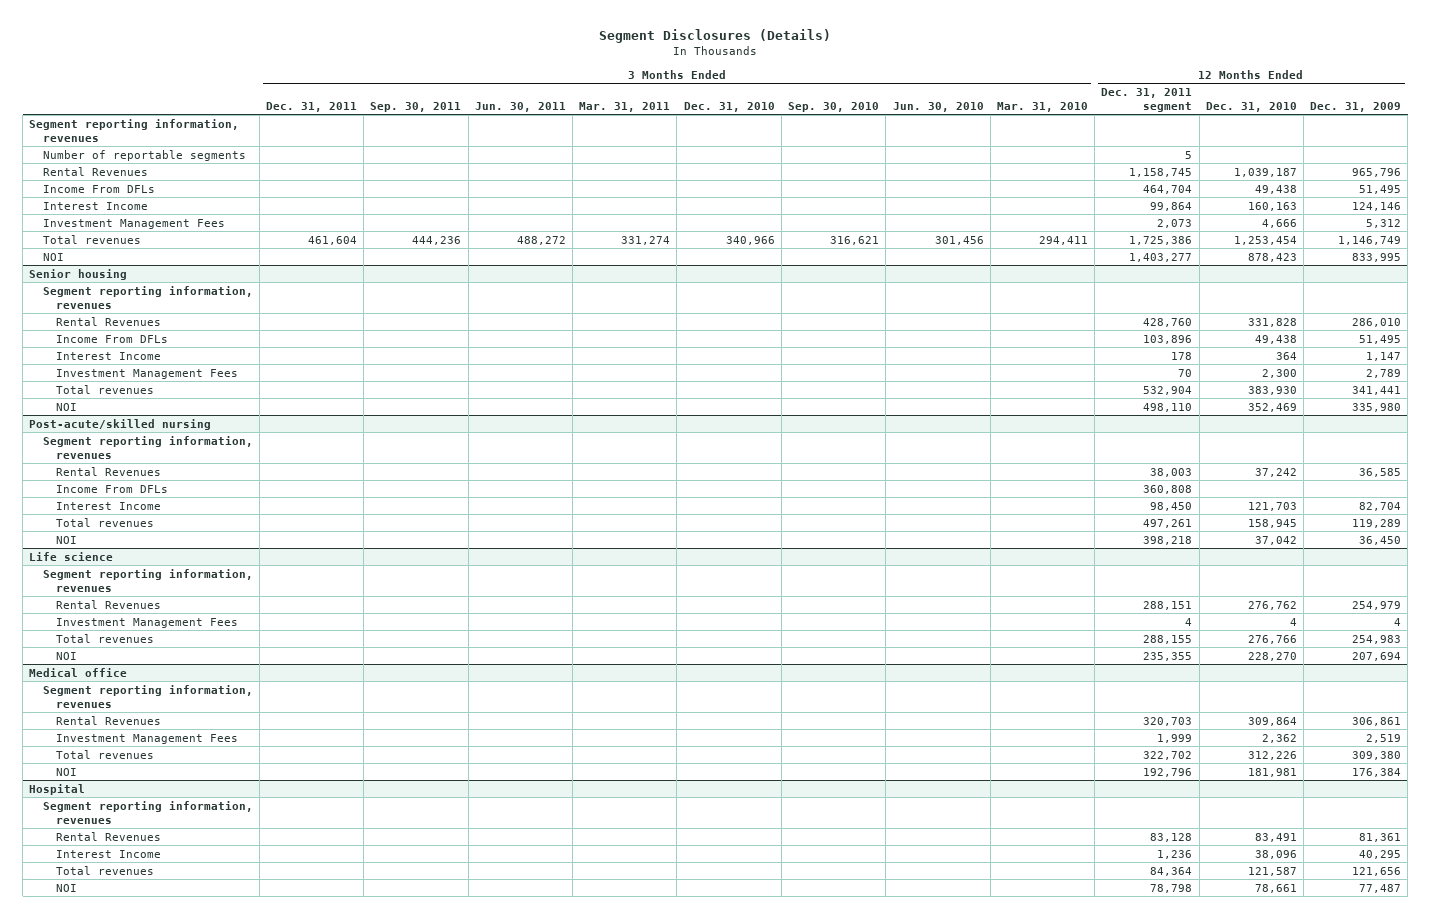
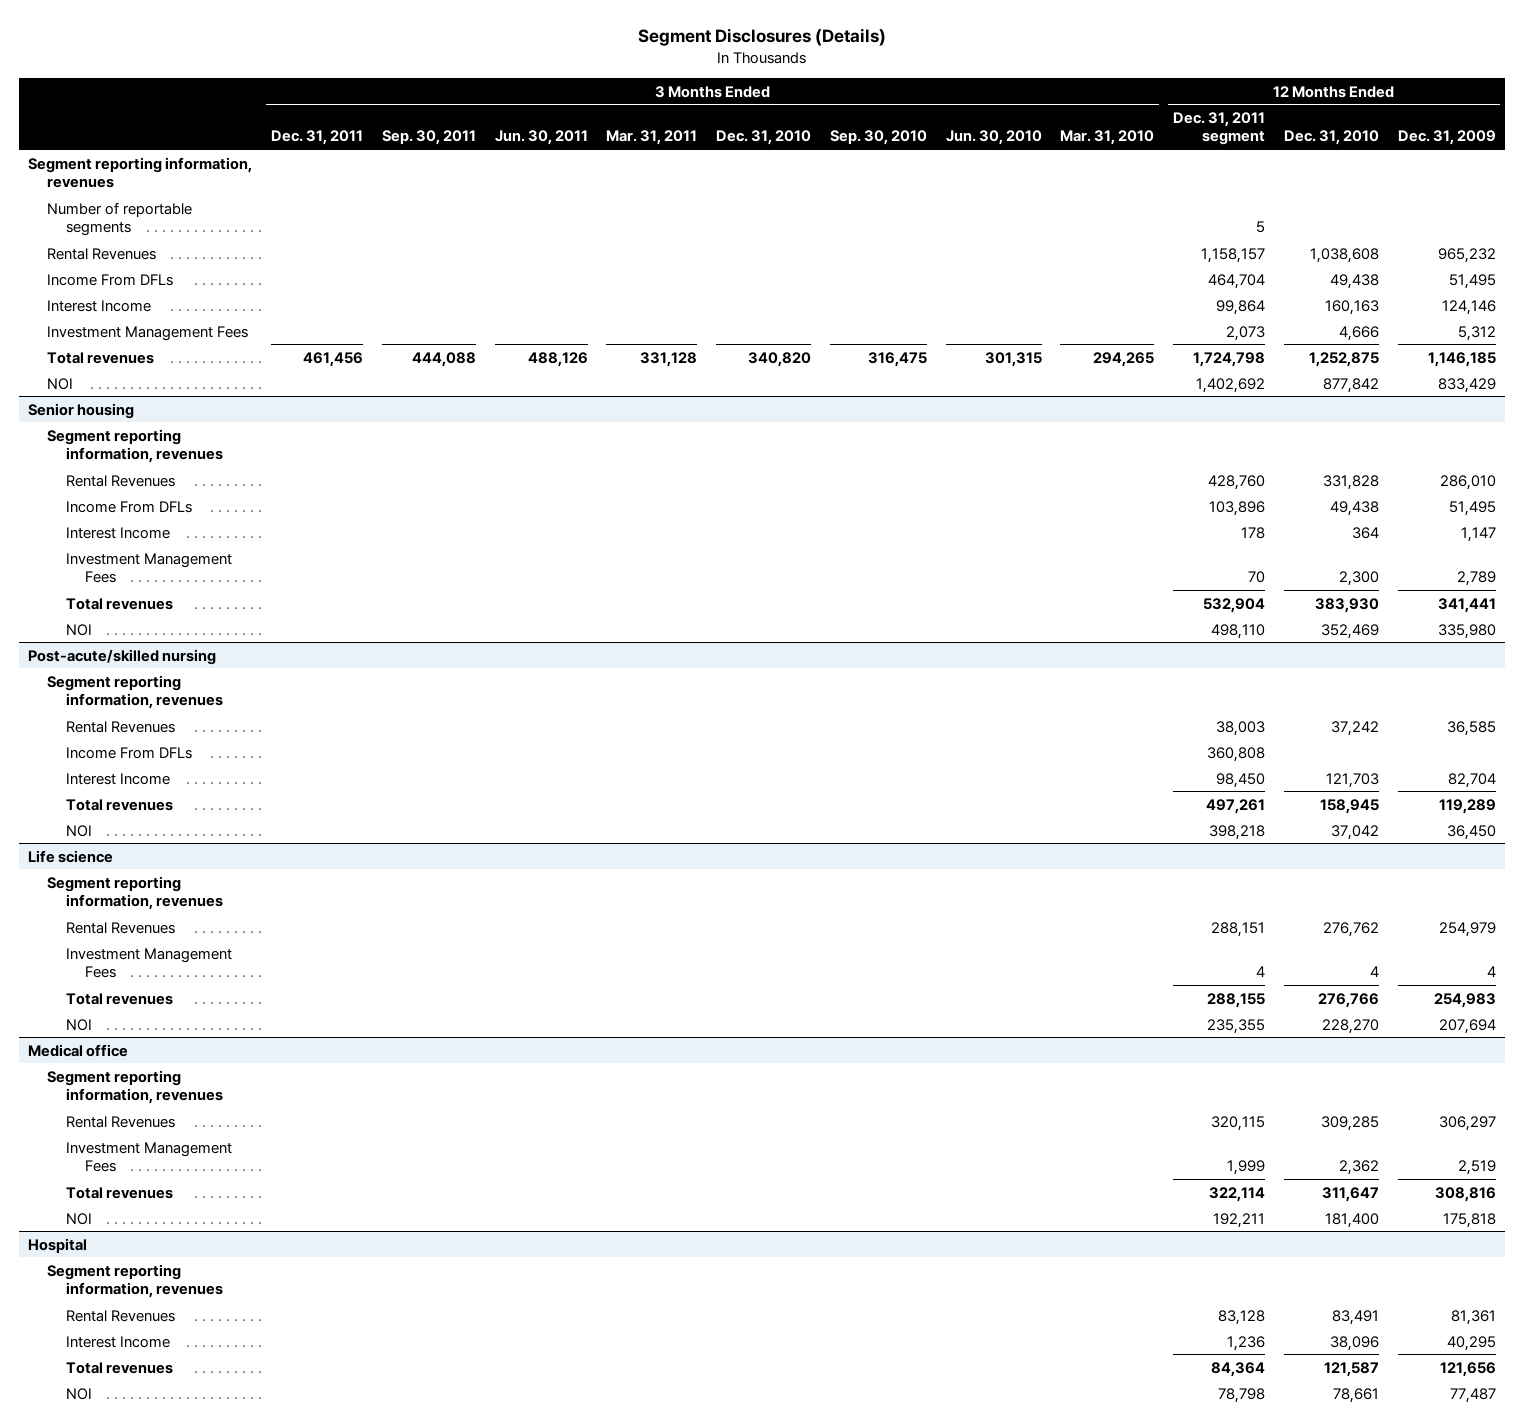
[1129,167,1193,177] 1,158,745 -> [1201,247,1266,263] 1,158,157
[1233,167,1297,177] 1,039,187 -> [1309,247,1379,263] 1,038,608
[1352,167,1402,177] 965,796 -> [1437,247,1496,263] 965,232
[308,235,358,245] 461,604 -> [302,351,363,367] 461,456
[412,235,462,245] 444,236 -> [411,351,476,367] 444,088
[516,235,566,245] 488,272 -> [527,351,588,367] 488,126
[621,235,671,245] 331,274 -> [640,351,698,367] 331,128
[725,235,775,245] 340,966 -> [748,351,812,367] 340,820
[830,235,880,245] 316,621 -> [867,351,927,367] 316,475
[934,235,984,245] 301,456 -> [984,351,1042,367] 301,315
[1038,235,1088,245] 294,411 -> [1093,351,1155,367] 294,265
[1129,235,1193,245] 1,725,386 -> [1193,351,1266,367] 1,724,798
[1233,235,1297,245] 1,253,454 -> [1308,351,1379,367] 1,252,875
[1338,235,1402,245] 1,146,749 -> [1427,351,1496,367] 1,146,185
[1129,252,1193,262] 1,403,277 -> [1196,377,1266,393] 1,402,692
[1247,252,1297,262] 878,423 -> [1322,377,1379,393] 877,842
[1352,252,1402,262] 833,995 -> [1437,377,1496,393] 833,429
[1143,716,1193,726] 320,703 -> [1211,1115,1266,1131] 320,115
[1247,716,1297,726] 309,864 -> [1320,1115,1379,1131] 309,285
[1352,716,1402,726] 306,861 -> [1438,1115,1496,1131] 306,297
[1143,750,1193,760] 322,702 -> [1209,1186,1266,1202] 322,114
[1247,750,1297,760] 312,226 -> [1321,1186,1379,1202] 311,647
[1352,750,1402,760] 309,380 -> [1434,1186,1496,1202] 308,816
[1143,767,1193,777] 192,796 -> [1213,1212,1266,1228] 192,211
[1247,767,1297,777] 181,981 -> [1324,1212,1379,1228] 181,400
[1352,767,1402,777] 176,384 -> [1442,1212,1496,1228] 175,818

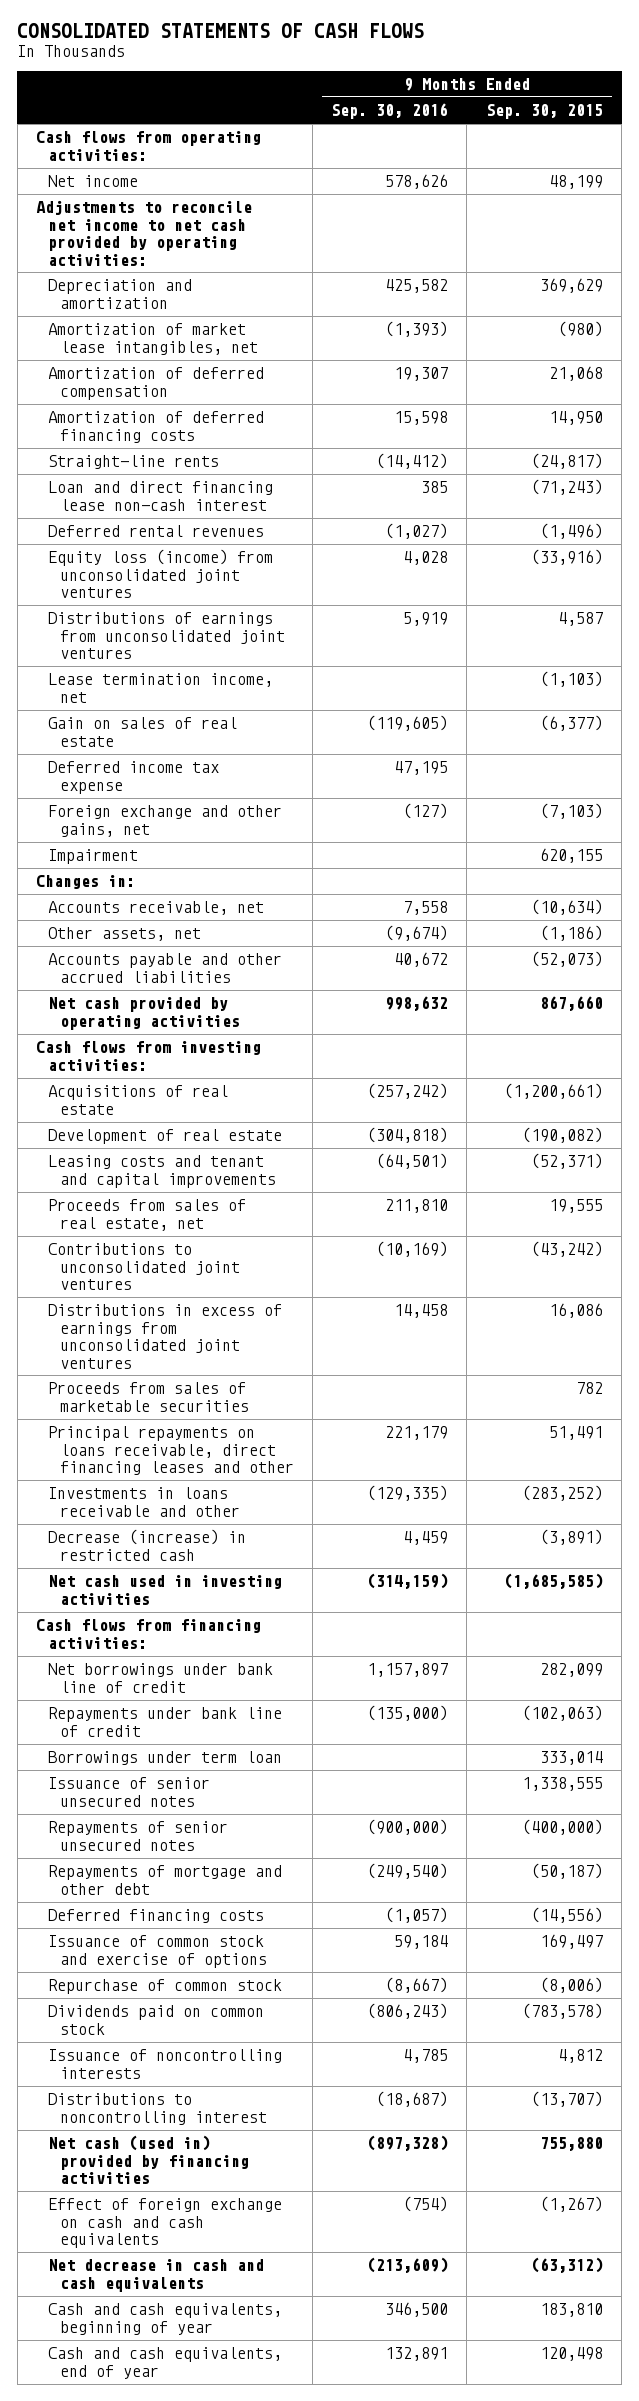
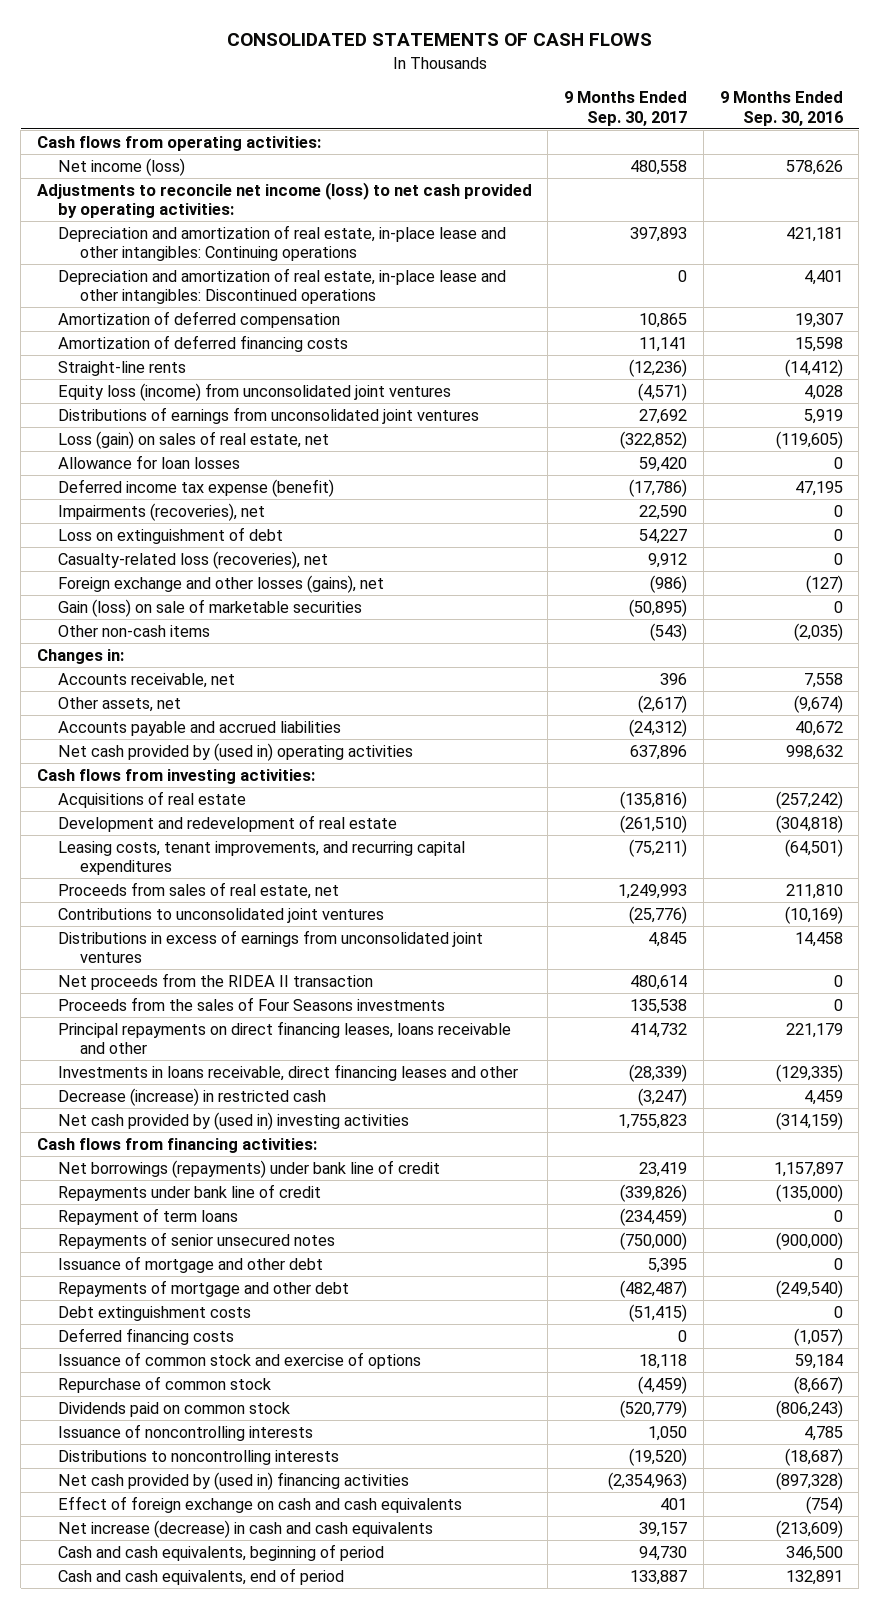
[485,104,603,120] Sep. 30, 2015 -> none
none -> [564,91,688,126] 9 Months Ended Sep. 30, 2017
[47,323,258,355] Amortization of market lease intangibles, net -> none
[47,175,138,188] Net income -> [58,157,186,176] Net income (loss)
[35,200,252,266] Adjustments to reconcile net income to net cash provided by operating activities: -> [36,181,532,219] Adjustments to reconcile net income (loss) to net cash provided by operating activities:
[47,279,192,309] Depreciation and amortization -> [58,224,507,262] Depreciation and amortization of real estate, in-place lease and other intangibles: Continuing operations
[385,279,449,294] 425,582 -> [785,226,843,242] 421,181
none -> [58,267,507,305] Depreciation and amortization of real estate, in-place lease and other intangibles: Discontinued operations
[47,481,273,511] Loan and direct financing lease non-cash interest -> none
[47,525,264,538] Deferred rental revenues -> none
[47,673,273,703] Lease termination income, net -> none
[47,849,138,865] Impairment -> none
[47,717,237,747] Gain on sales of real estate -> [58,430,330,449] Loss (gain) on sales of real estate, net
none -> [58,454,241,469] Allowance for loan losses
[47,761,219,794] Deferred income tax expense -> [58,478,335,497] Deferred income tax expense (benefit)
none -> [58,502,266,521] Impairments (recoveries), net
none -> [58,526,284,544] Loss on extinguishment of debt
none -> [58,550,329,569] Casualty-related loss (recoveries), net
[47,805,282,837] Foreign exchange and other gains, net -> [58,574,385,593] Foreign exchange and other losses (gains), net
none -> [58,598,363,617] Gain (loss) on sale of marketable securities
none -> [58,624,211,637] Other non-cash items
[47,953,282,983] Accounts payable and other accrued liabilities -> [58,720,342,736] Accounts payable and accrued liabilities
[47,997,240,1030] Net cash provided by operating activities -> [58,742,414,761] Net cash provided by (used in) operating activities
[47,1129,282,1145] Development of real estate -> [58,814,398,832] Development and redevelopment of real estate
[47,1155,276,1188] Leasing costs and tenant and capital improvements -> [58,840,466,876] Leasing costs, tenant improvements, and recurring capital expenditures
[47,1382,249,1412] Proceeds from sales of marketable securities -> none
none -> [58,972,374,990] Net proceeds from the RIDEA II transaction
none -> [58,996,446,1011] Proceeds from the sales of Four Seasons investments
[47,1426,294,1476] Principal repayments on loans receivable, direct financing leases and other -> [58,1020,512,1055] Principal repayments on direct financing leases, loans receivable and other
[47,1487,240,1517] Investments in loans receivable and other -> [58,1063,519,1081] Investments in loans receivable, direct financing leases and other
[47,1575,282,1605] Net cash used in investing activities -> [58,1111,410,1130] Net cash provided by (used in) investing activities
[47,1663,273,1693] Net borrowings under bank line of credit -> [58,1159,441,1178] Net borrowings (repayments) under bank line of credit
[47,1751,282,1766] Borrowings under term loan -> none
[47,1777,210,1807] Issuance of senior unsecured notes -> none
none -> [58,1207,239,1225] Repayment of term loans
none -> [58,1255,324,1273] Issuance of mortgage and other debt
none -> [58,1305,252,1321] Debt extinguishment costs
[47,2093,267,2125] Distributions to noncontrolling interest -> [58,1449,340,1465] Distributions to noncontrolling interests
[47,2135,249,2185] Net cash (used in) provided by financing activities -> [58,1471,410,1490] Net cash provided by (used in) financing activities
[47,2259,264,2292] Net decrease in cash and cash equivalents -> [58,1519,434,1538] Net increase (decrease) in cash and cash equivalents
[47,2303,282,2335] Cash and cash equivalents, beginning of year -> [58,1543,385,1561] Cash and cash equivalents, beginning of period
[47,2347,282,2379] Cash and cash equivalents, end of year -> [58,1567,345,1585] Cash and cash equivalents, end of period

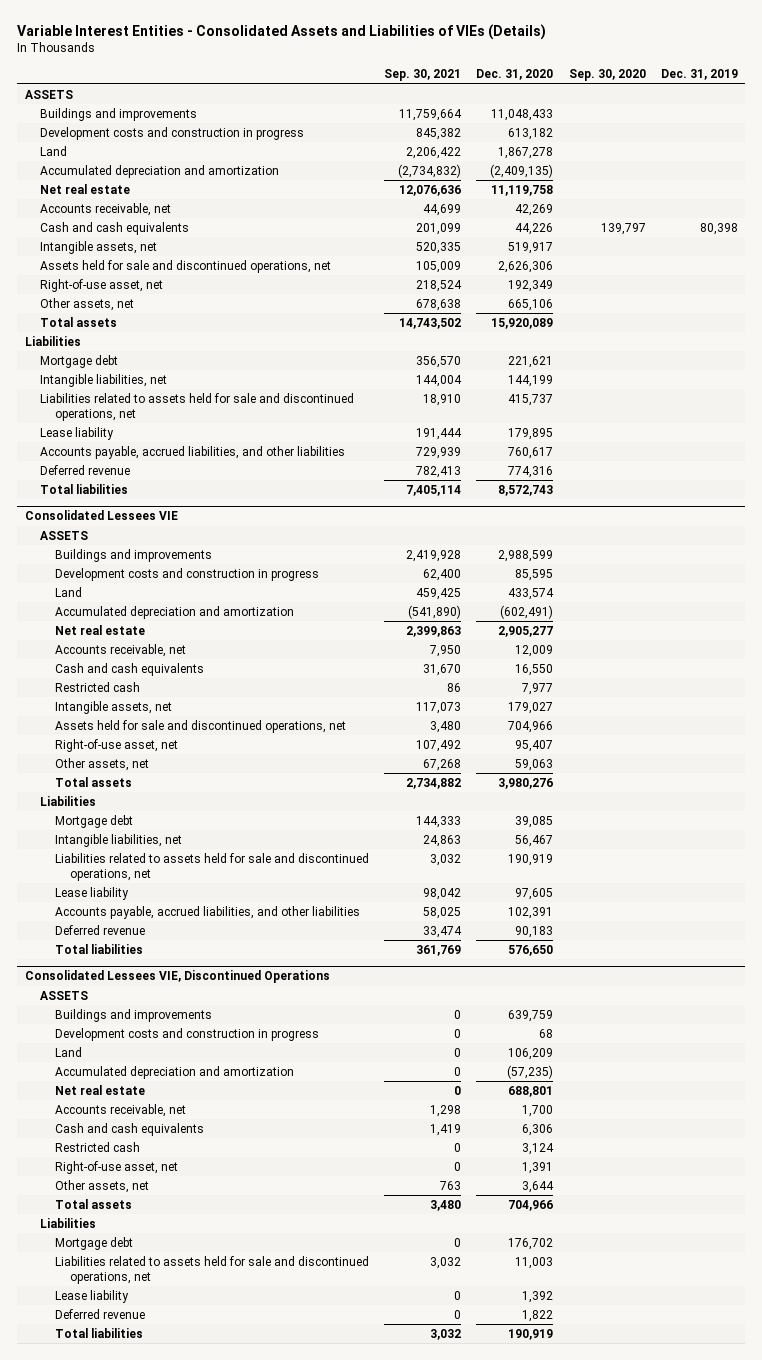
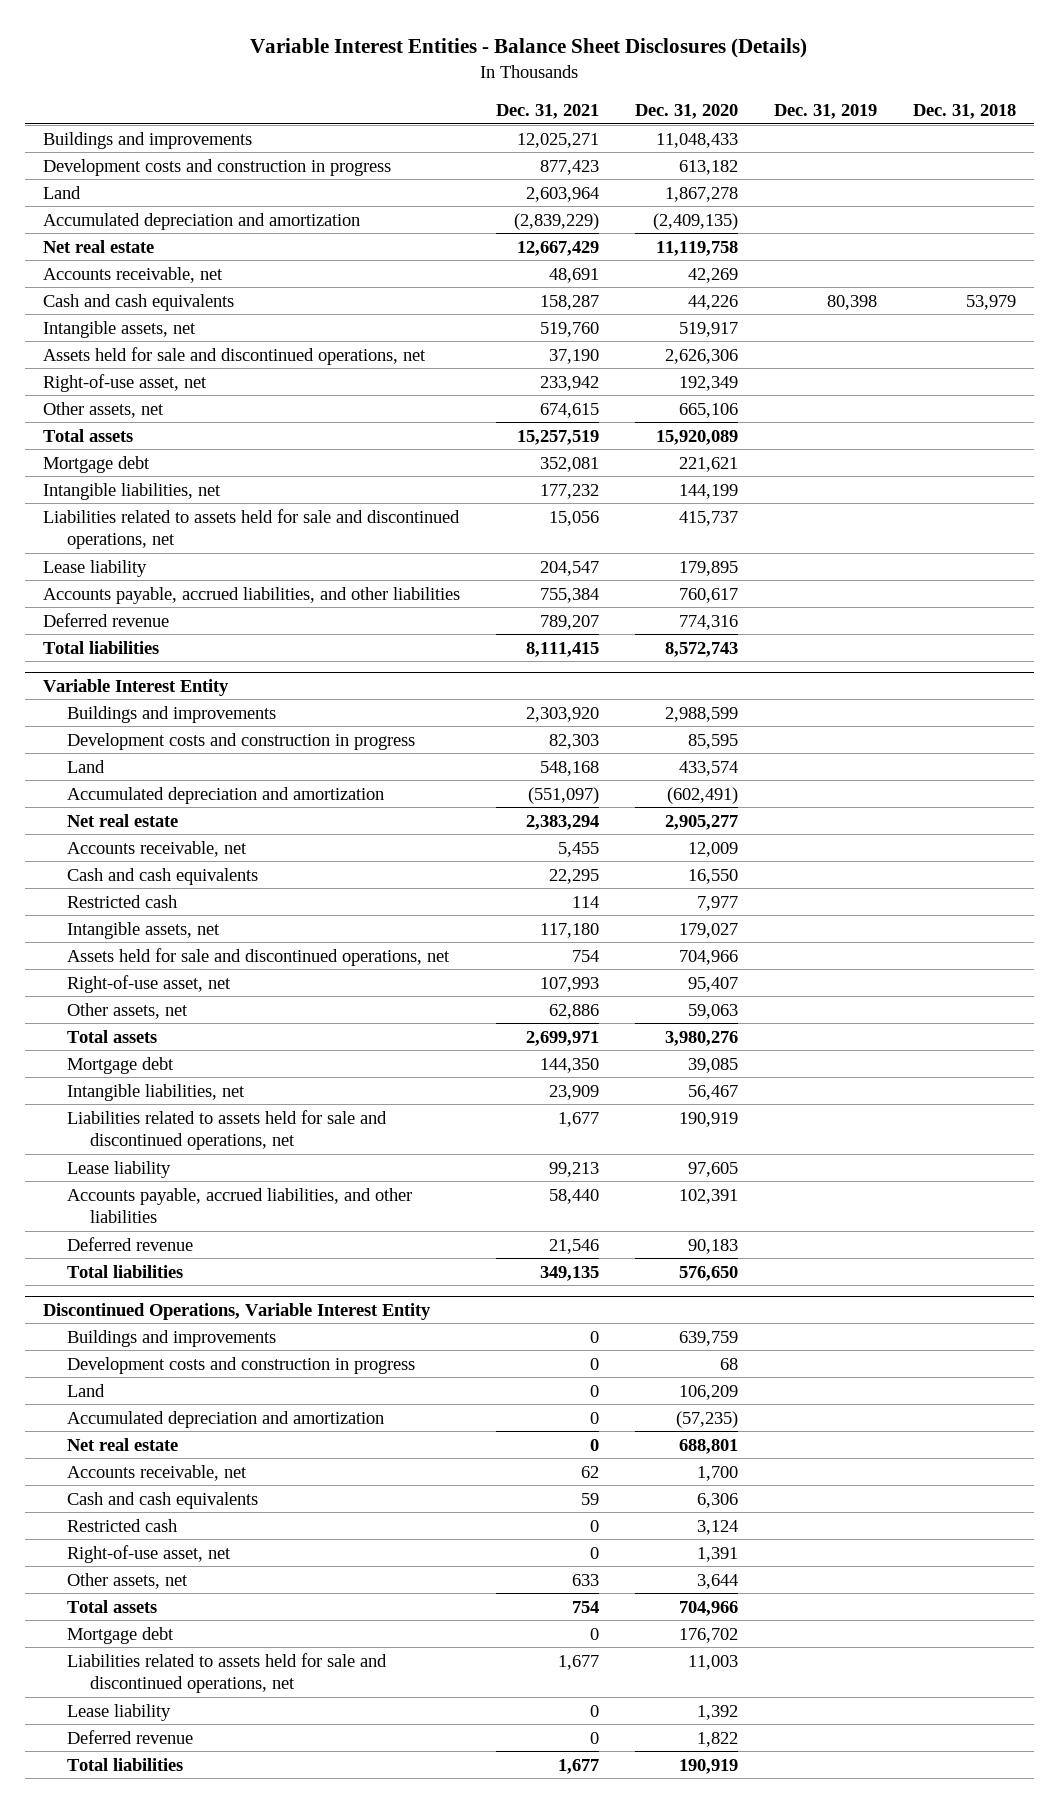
[17,23,547,40] Variable Interest Entities - Consolidated Assets and Liabilities of VIEs (Details) -> [250,38,808,59] Variable Interest Entities - Balance Sheet Disclosures (Details)
[384,69,462,82] Sep. 30, 2021 -> none
[568,69,646,82] Sep. 30, 2020 -> none
none -> [495,104,599,120] Dec. 31, 2021
none -> [913,104,1017,120] Dec. 31, 2018
[24,89,73,99] ASSETS -> none
[24,335,81,346] Liabilities -> none
[39,530,88,540] ASSETS -> none
[24,510,178,521] Consolidated Lessees VIE -> [42,678,229,696] Variable Interest Entity
[39,795,96,806] Liabilities -> none
[24,970,330,984] Consolidated Lessees VIE, Discontinued Operations -> none
[39,990,88,1000] ASSETS -> none
none -> [42,1302,431,1320] Discontinued Operations, Variable Interest Entity
[39,1217,96,1228] Liabilities -> none

